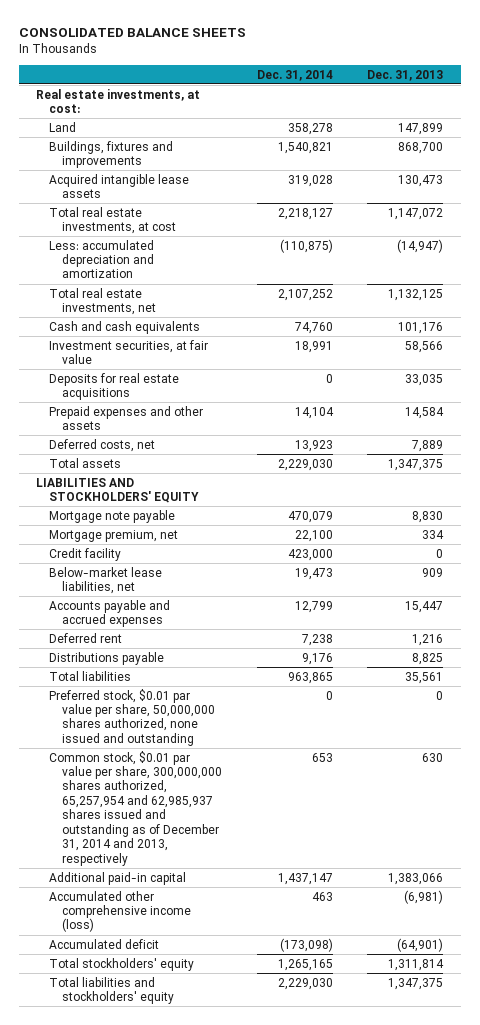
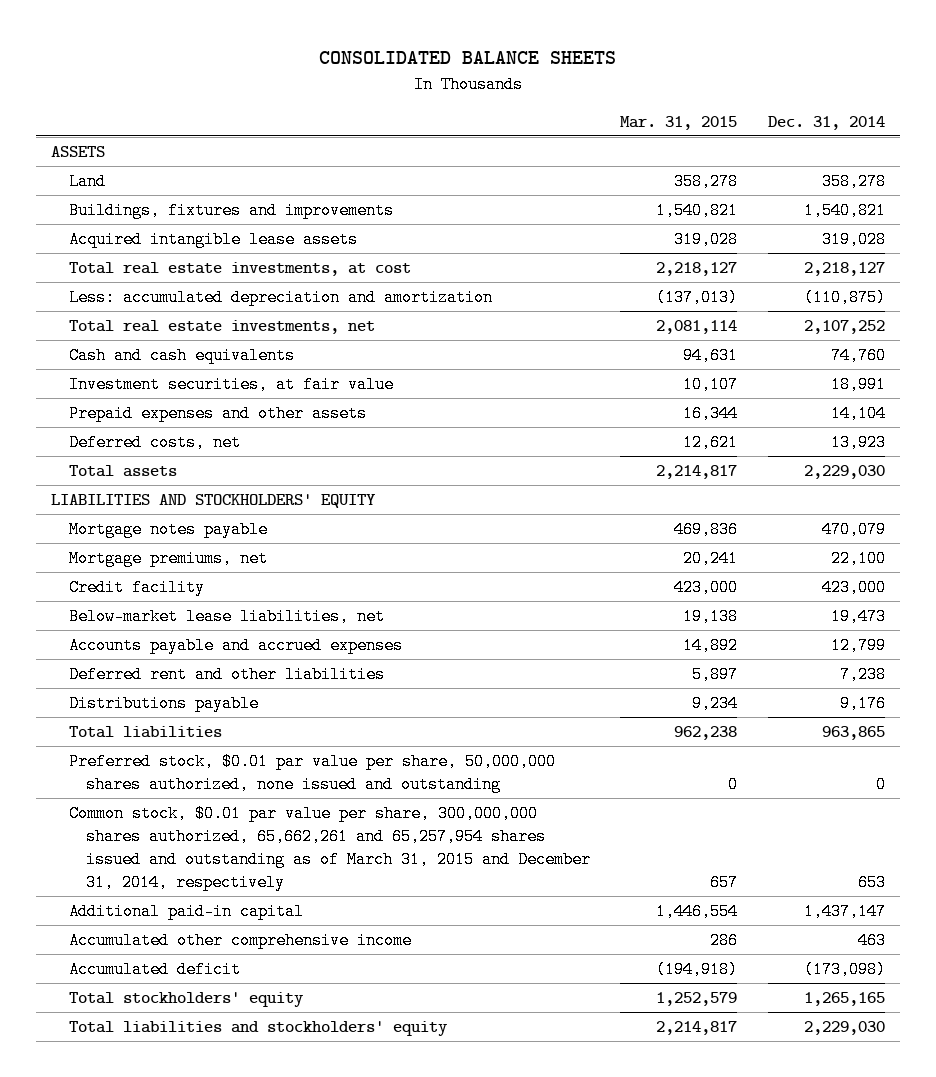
[367,69,444,81] Dec. 31, 2013 -> none
none -> [620,115,738,130] Mar. 31, 2015
[36,88,201,114] Real estate investments, at cost: -> none
none -> [51,145,106,157] ASSETS
[49,372,180,401] Deposits for real estate acquisitions -> none
[49,509,176,523] Mortgage note payable -> [68,520,268,538] Mortgage notes payable
[49,529,179,542] Mortgage premium, net -> [68,549,268,567] Mortgage premiums, net
[49,632,123,643] Deferred rent -> [68,665,385,683] Deferred rent and other liabilities
[49,750,223,866] Common stock, $0.01 par value per share, 300,000,000 shares authorized, 65,257,954 and 62,985,937 shares issued and outstanding as of December 31, 2014 and 2013, respectively -> [68,804,592,892] Common stock, $0.01 par value per share, 300,000,000 shares authorized, 65,662,261 and 65,257,954 shares issued and outstanding as of March 31, 2015 and December 31, 2014, respectively
[49,890,192,933] Accumulated other comprehensive income (loss) -> [68,931,412,949] Accumulated other comprehensive income

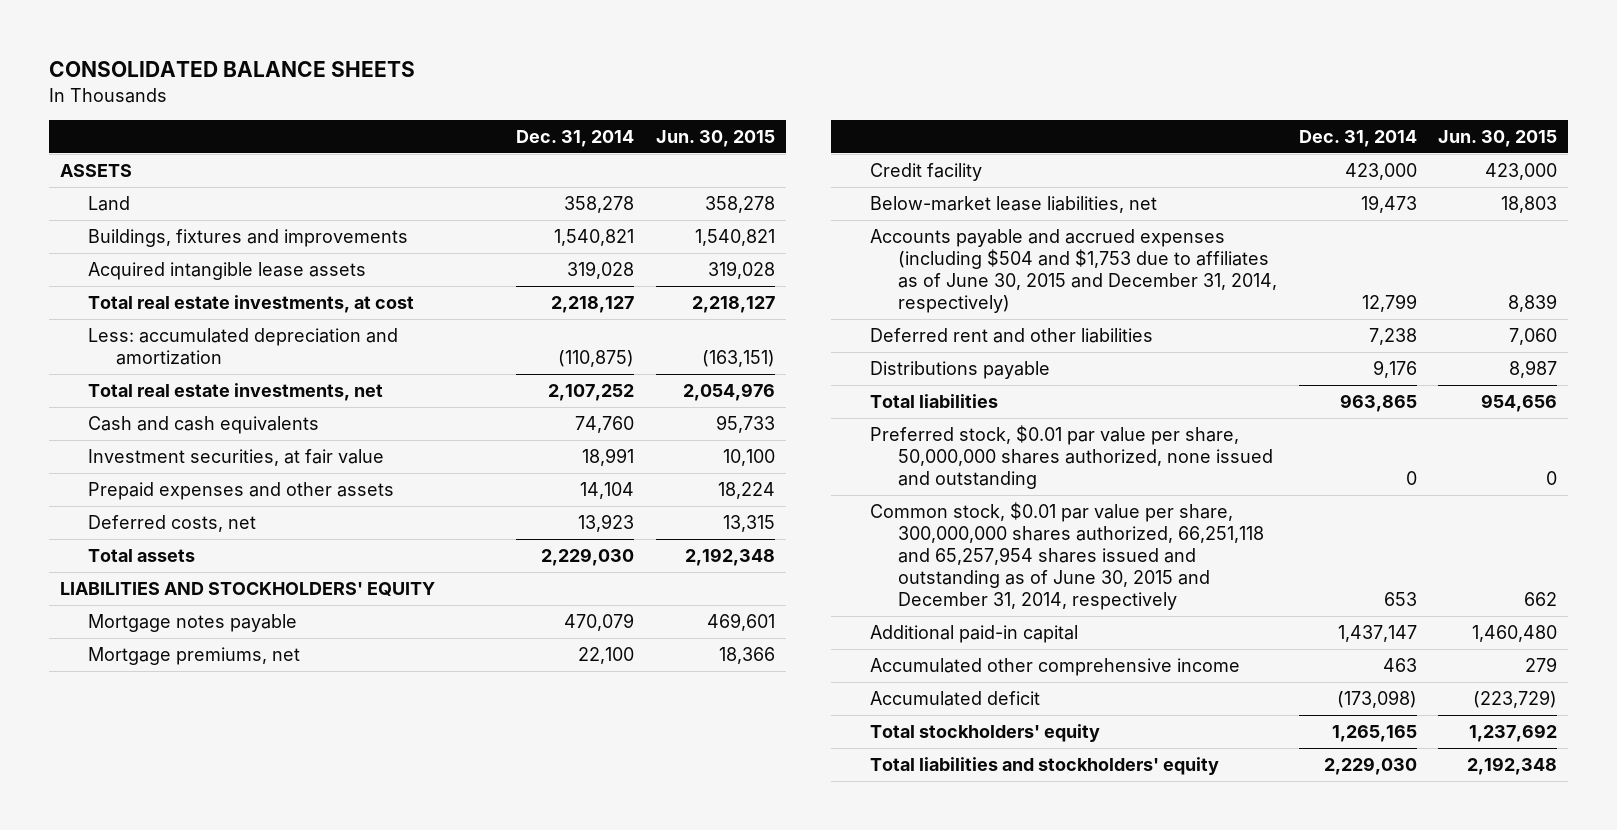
[620,115,738,130] Mar. 31, 2015 -> none
none -> [655,129,775,147] Jun. 30, 2015
[68,636,403,654] Accounts payable and accrued expenses -> [870,228,1278,314] Accounts payable and accrued expenses (including $504 and $1,753 due to affiliates as of June 30, 2015 and December 31, 2014, respectively)
[68,804,592,892] Common stock, $0.01 par value per share, 300,000,000 shares authorized, 65,662,261 and 65,257,954 shares issued and outstanding as of March 31, 2015 and December 31, 2014, respectively -> [870,501,1265,611] Common stock, $0.01 par value per share, 300,000,000 shares authorized, 66,251,118 and 65,257,954 shares issued and outstanding as of June 30, 2015 and December 31, 2014, respectively

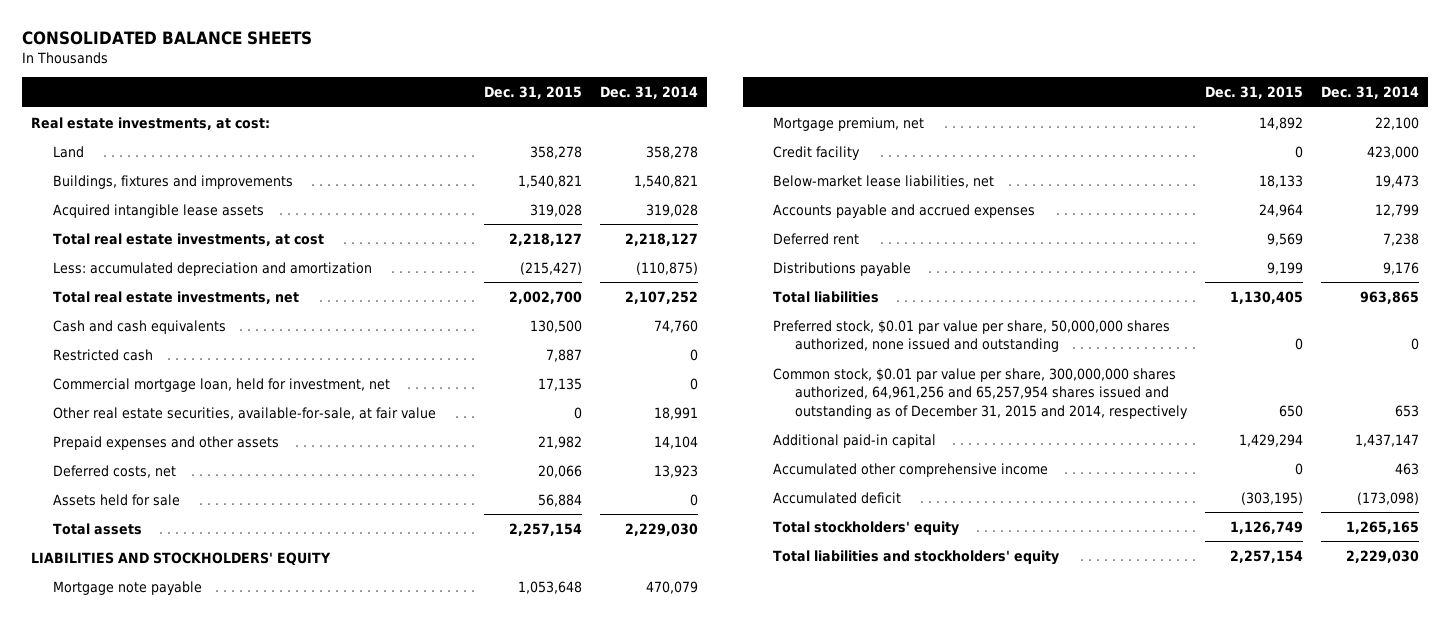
[655,129,775,147] Jun. 30, 2015 -> none
none -> [484,86,583,100] Dec. 31, 2015
[59,163,132,177] ASSETS -> none
none -> [30,116,270,130] Real estate investments, at cost:
none -> [52,348,153,361] Restricted cash
none -> [52,377,390,392] Commercial mortgage loan, held for investment, net
[87,448,384,466] Investment securities, at fair value -> [52,406,436,420] Other real estate securities, available-for-sale, at fair value
none -> [52,493,180,506] Assets held for sale
[87,613,297,632] Mortgage notes payable -> [52,580,202,595] Mortgage note payable
[87,646,300,665] Mortgage premiums, net -> [773,116,925,131] Mortgage premium, net
[870,228,1278,314] Accounts payable and accrued expenses (including $504 and $1,753 due to affiliates as of June 30, 2015 and December 31, 2014, respectively) -> [773,203,1036,218] Accounts payable and accrued expenses
[870,327,1154,343] Deferred rent and other liabilities -> [773,232,860,245] Deferred rent
[870,501,1265,611] Common stock, $0.01 par value per share, 300,000,000 shares authorized, 66,251,118 and 65,257,954 shares issued and outstanding as of June 30, 2015 and December 31, 2014, respectively -> [773,367,1189,419] Common stock, $0.01 par value per share, 300,000,000 shares authorized, 64,961,256 and 65,257,954 shares issued and outstanding as of December 31, 2015 and 2014, respectively

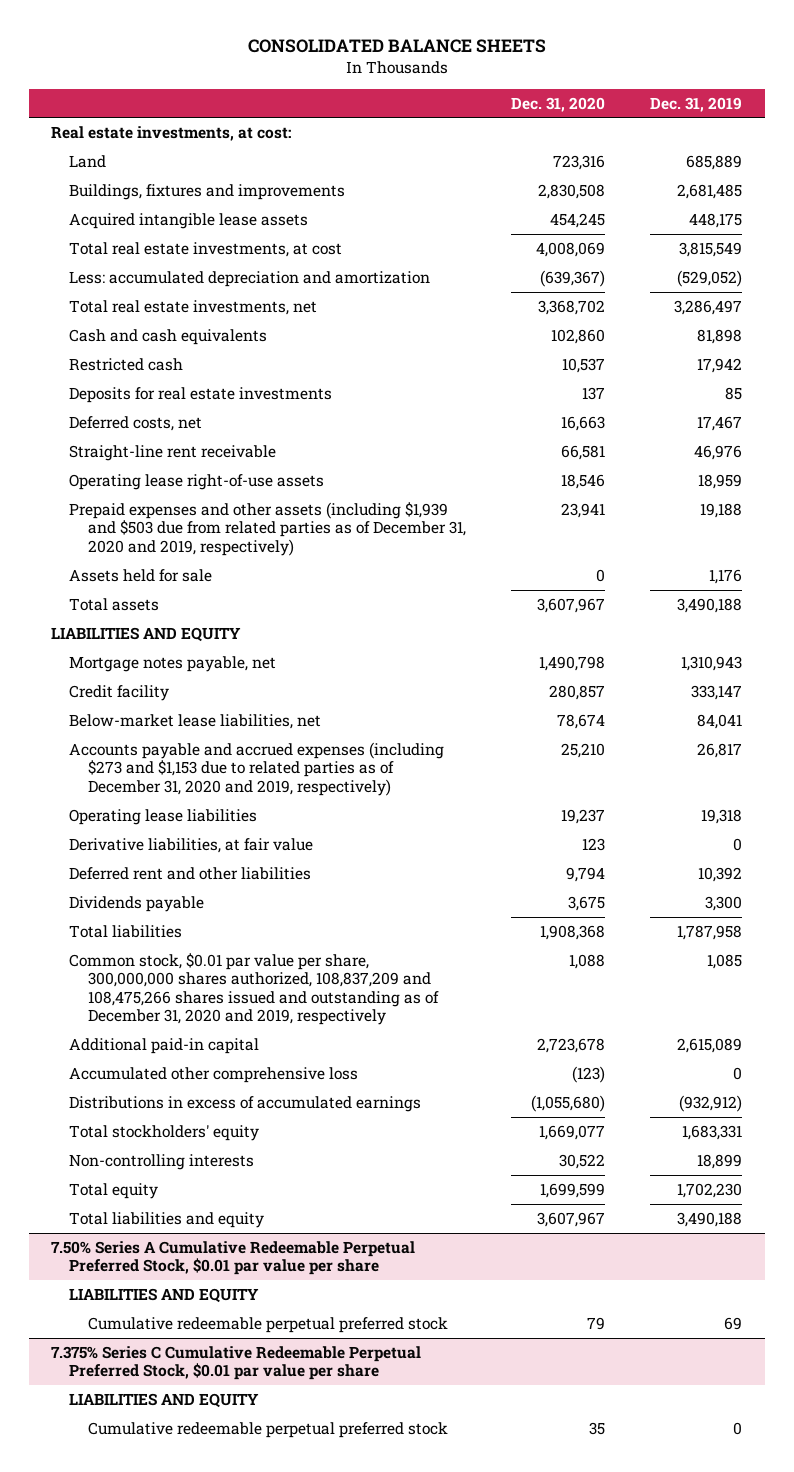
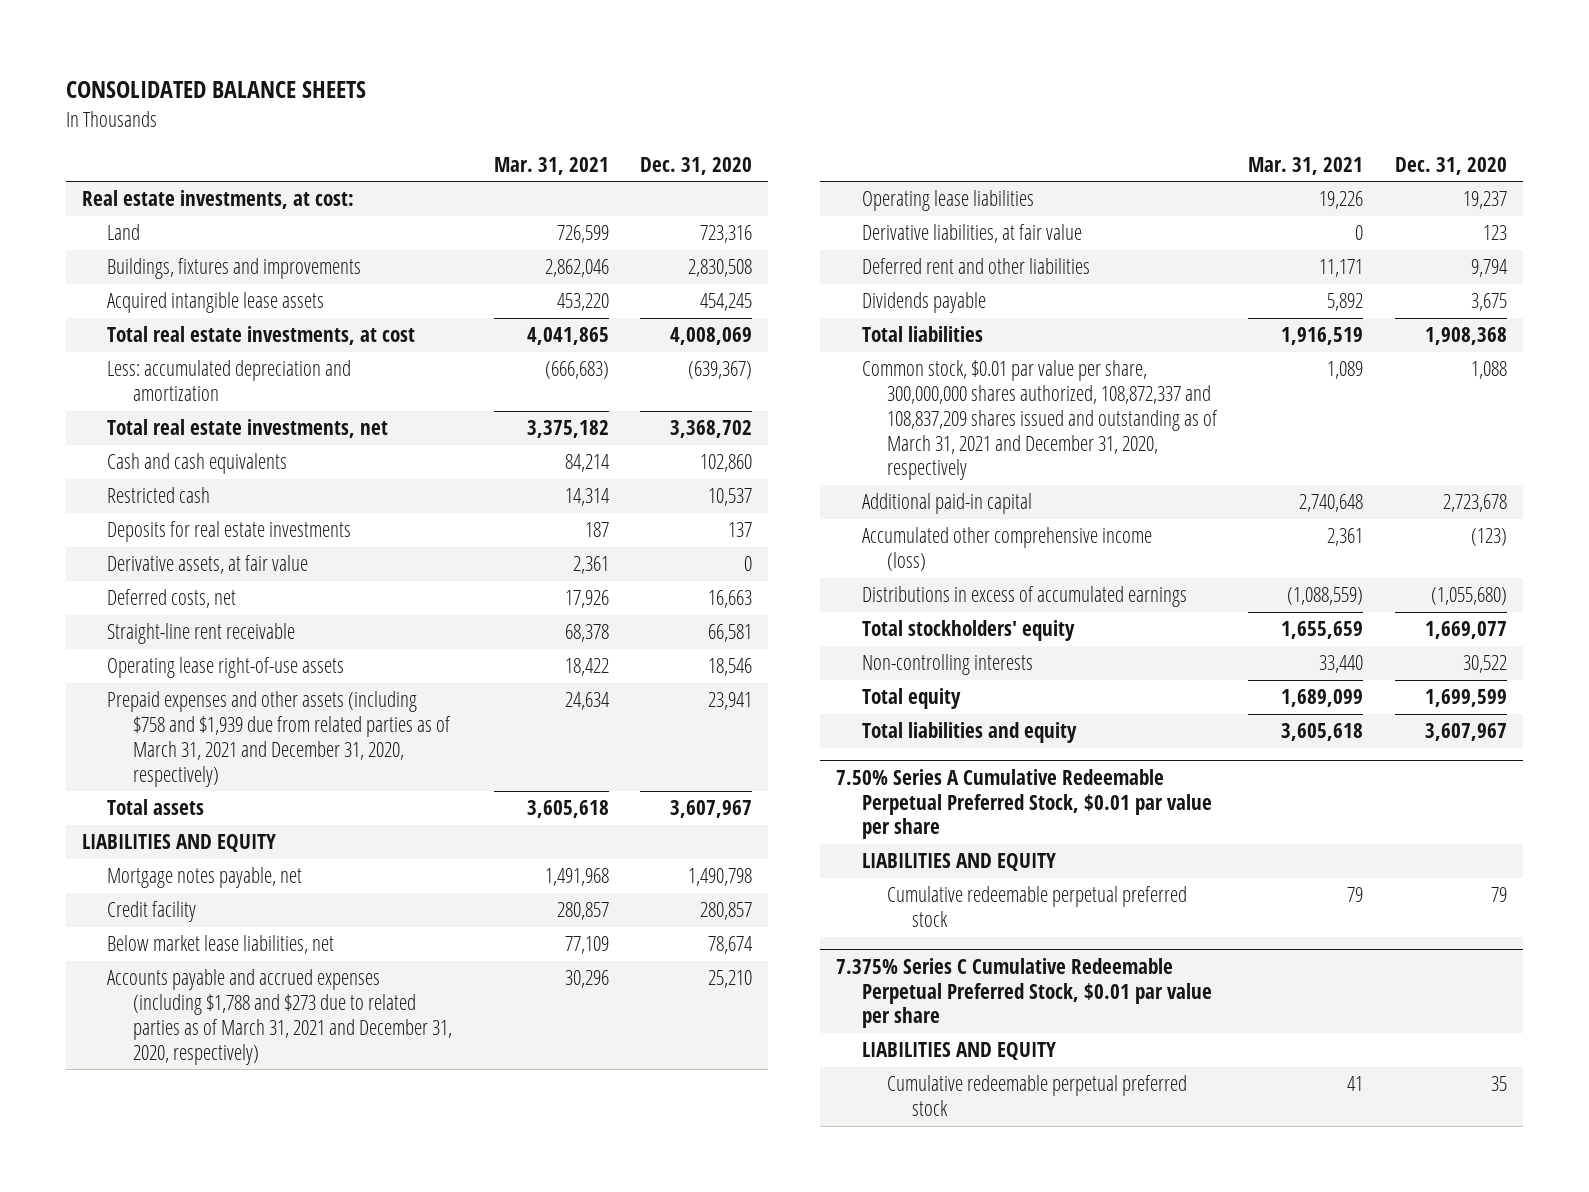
[650,96,743,112] Dec. 31, 2019 -> none
none -> [494,156,610,175] Mar. 31, 2021
none -> [107,555,309,575] Derivative assets, at fair value
[69,568,213,582] Assets held for sale -> none
[69,501,466,556] Prepaid expenses and other assets (including $1,939 and $503 due from related parties as of December 31, 2020 and 2019, respectively) -> [107,691,451,787] Prepaid expenses and other assets (including $758 and $1,939 due from related parties as of March 31, 2021 and December 31, 2020, respectively)
[69,713,322,729] Below-market lease liabilities, net -> [107,935,335,955] Below market lease liabilities, net
[69,741,445,796] Accounts payable and accrued expenses (including $273 and $1,153 due to related parties as of December 31, 2020 and 2019, respectively) -> [107,969,452,1065] Accounts payable and accrued expenses (including $1,788 and $273 due to related parties as of March 31, 2021 and December 31, 2020, respectively)
[69,952,439,1026] Common stock, $0.01 par value per share, 300,000,000 shares authorized, 108,837,209 and 108,475,266 shares issued and outstanding as of December 31, 2020 and 2019, respectively -> [861,360,1218,481] Common stock, $0.01 par value per share, 300,000,000 shares authorized, 108,872,337 and 108,837,209 shares issued and outstanding as of March 31, 2021 and December 31, 2020, respectively
[69,1066,359,1083] Accumulated other comprehensive loss -> [861,527,1152,572] Accumulated other comprehensive income (loss)

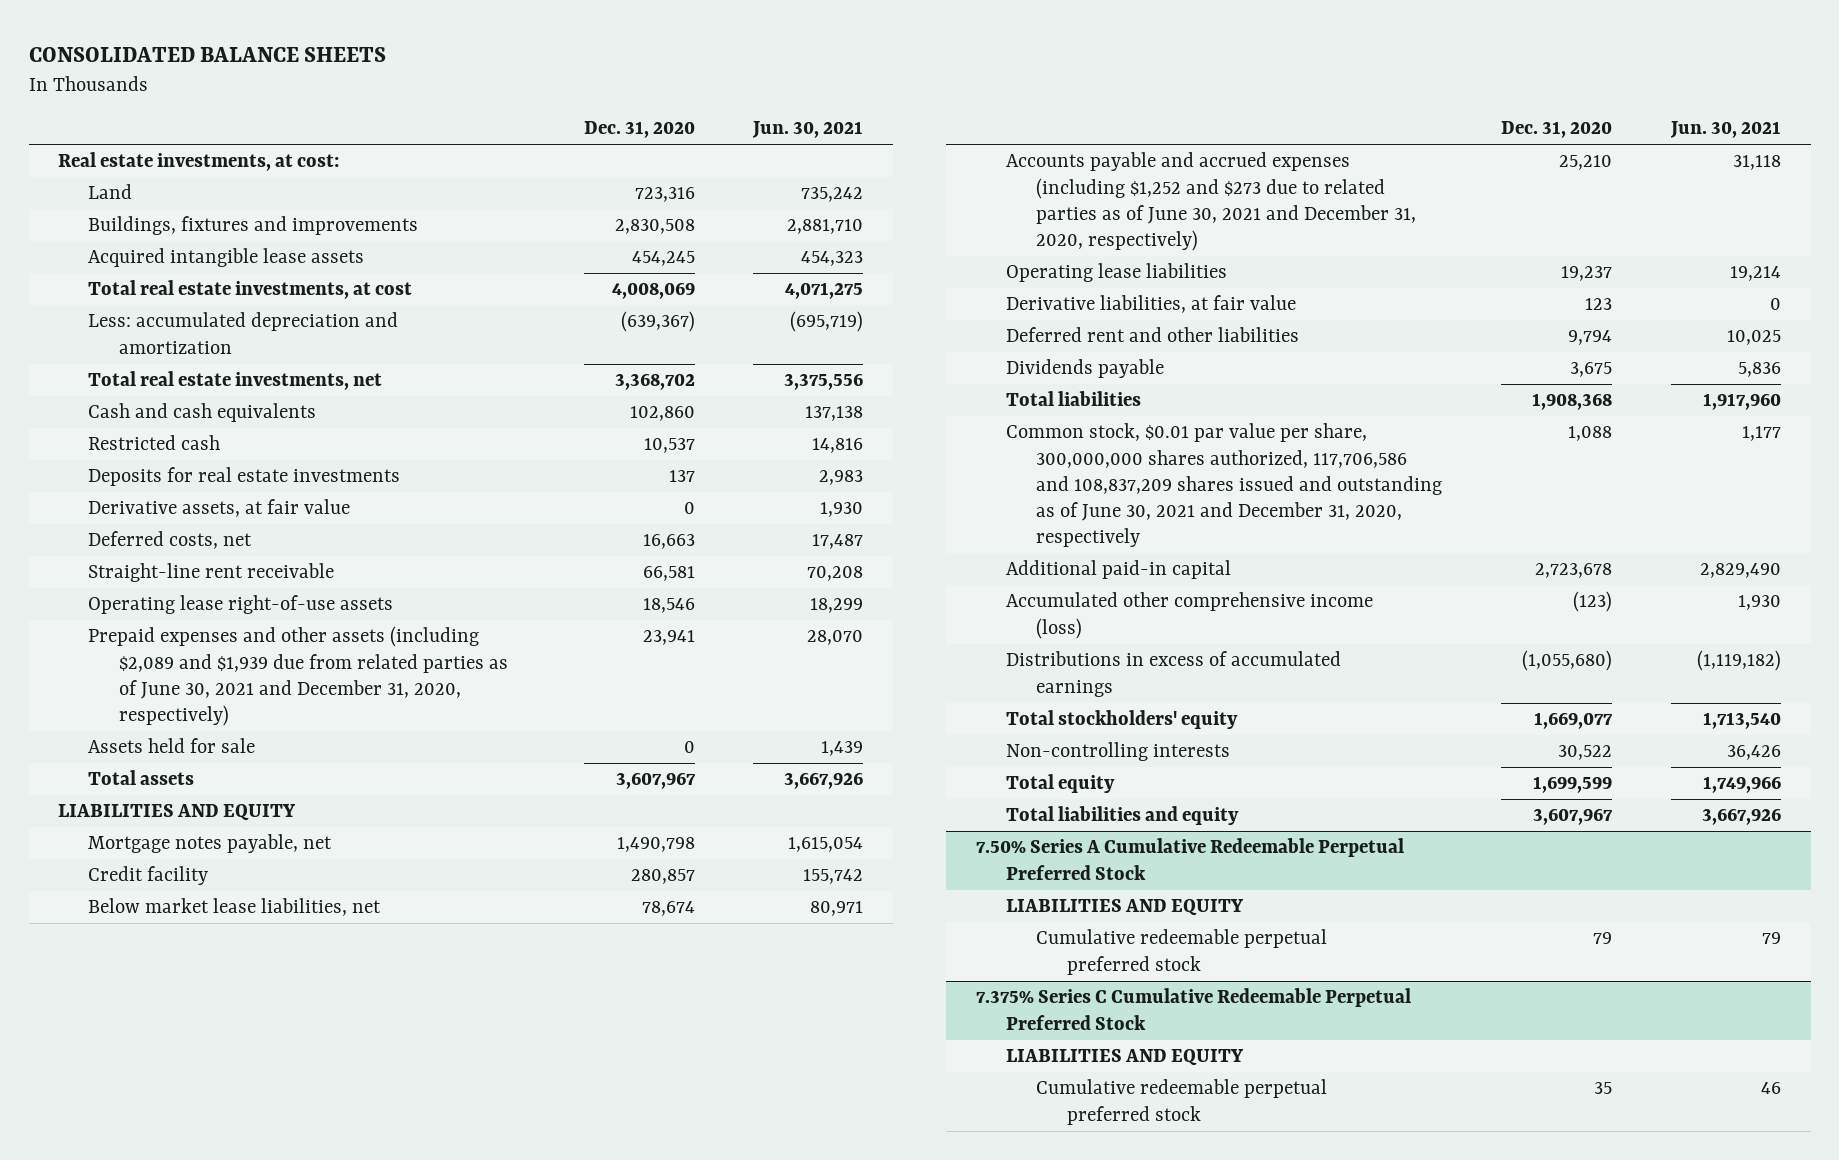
[494,156,610,175] Mar. 31, 2021 -> none
none -> [752,121,864,139] Jun. 30, 2021
[107,691,451,787] Prepaid expenses and other assets (including $758 and $1,939 due from related parties as of March 31, 2021 and December 31, 2020, respectively) -> [88,626,508,726] Prepaid expenses and other assets (including $2,089 and $1,939 due from related parties as of June 30, 2021 and December 31, 2020, respectively)
none -> [88,738,256,754] Assets held for sale
[107,969,452,1065] Accounts payable and accrued expenses (including $1,788 and $273 due to related parties as of March 31, 2021 and December 31, 2020, respectively) -> [1006,152,1417,251] Accounts payable and accrued expenses (including $1,252 and $273 due to related parties as of June 30, 2021 and December 31, 2020, respectively)
[861,360,1218,481] Common stock, $0.01 par value per share, 300,000,000 shares authorized, 108,872,337 and 108,837,209 shares issued and outstanding as of March 31, 2021 and December 31, 2020, respectively -> [1006,423,1443,548] Common stock, $0.01 par value per share, 300,000,000 shares authorized, 117,706,586 and 108,837,209 shares issued and outstanding as of June 30, 2021 and December 31, 2020, respectively
[836,768,1212,840] 7.50% Series A Cumulative Redeemable Perpetual Preferred Stock, $0.01 par value per share -> [975,838,1404,880] 7.50% Series A Cumulative Redeemable Perpetual Preferred Stock
[836,957,1212,1029] 7.375% Series C Cumulative Redeemable Perpetual Preferred Stock, $0.01 par value per share -> [975,988,1411,1030] 7.375% Series C Cumulative Redeemable Perpetual Preferred Stock

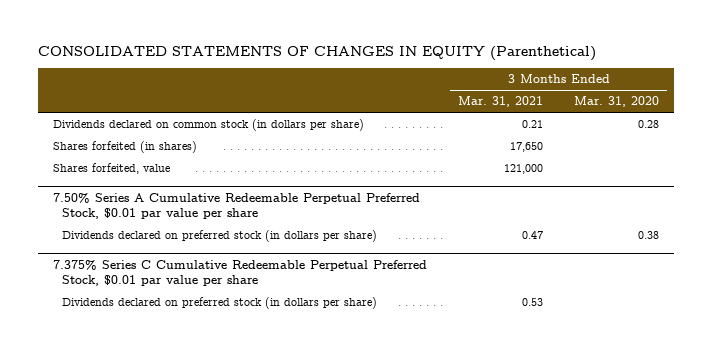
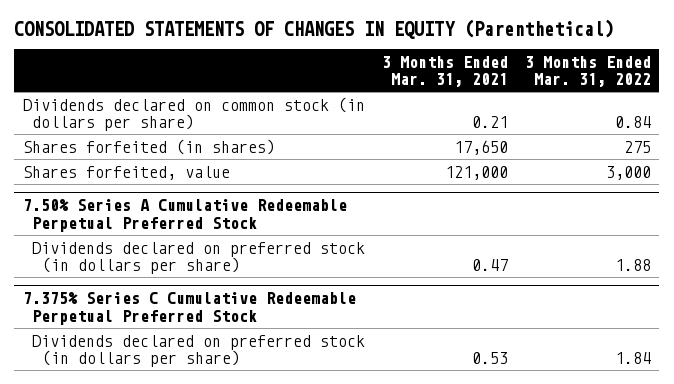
[574,96,660,108] Mar. 31, 2020 -> none
none -> [524,55,651,88] 3 Months Ended Mar. 31, 2022
[53,192,421,220] 7.50% Series A Cumulative Redeemable Perpetual Preferred Stock, $0.01 par value per share -> [22,199,347,232] 7.50% Series A Cumulative Redeemable Perpetual Preferred Stock
[53,259,428,287] 7.375% Series C Cumulative Redeemable Perpetual Preferred Stock, $0.01 par value per share -> [22,292,356,325] 7.375% Series C Cumulative Redeemable Perpetual Preferred Stock

